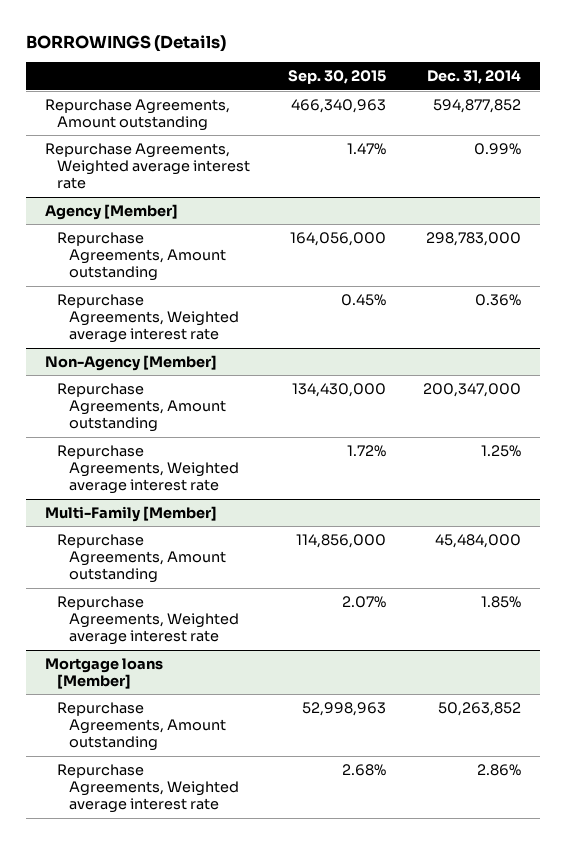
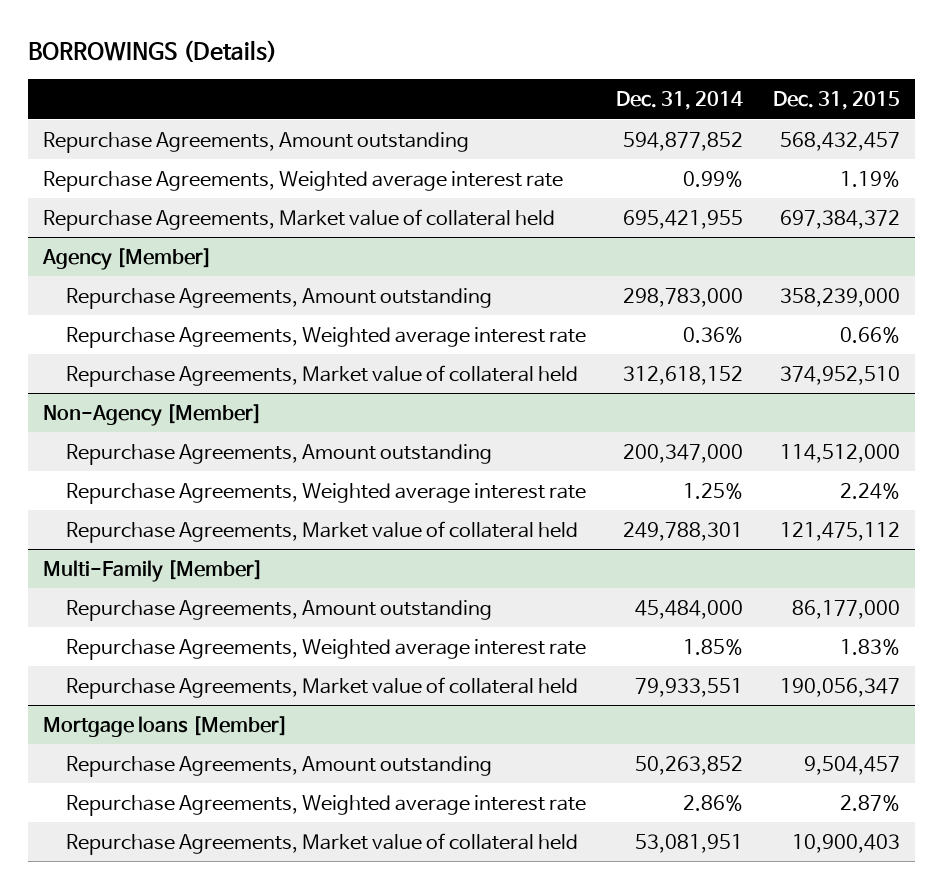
[287,70,386,85] Sep. 30, 2015 -> none
none -> [772,91,900,111] Dec. 31, 2015
none -> [43,208,556,231] Repurchase Agreements, Market value of collateral held
none -> [66,364,579,387] Repurchase Agreements, Market value of collateral held
none -> [66,520,579,543] Repurchase Agreements, Market value of collateral held
none -> [66,676,579,699] Repurchase Agreements, Market value of collateral held
none -> [66,832,579,855] Repurchase Agreements, Market value of collateral held

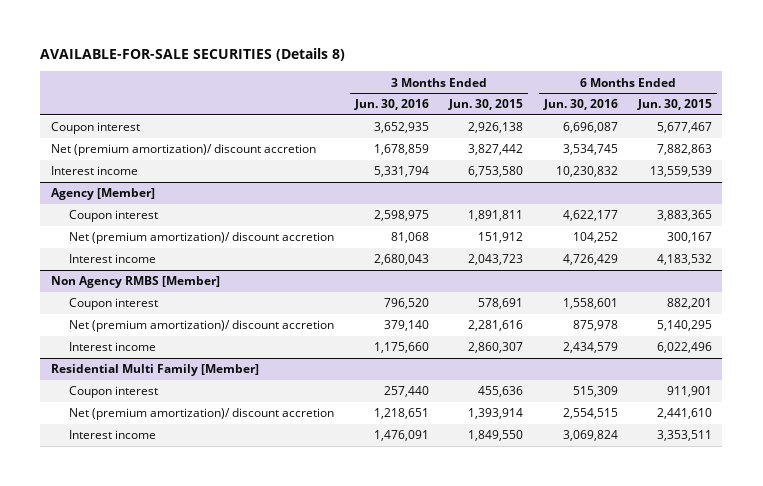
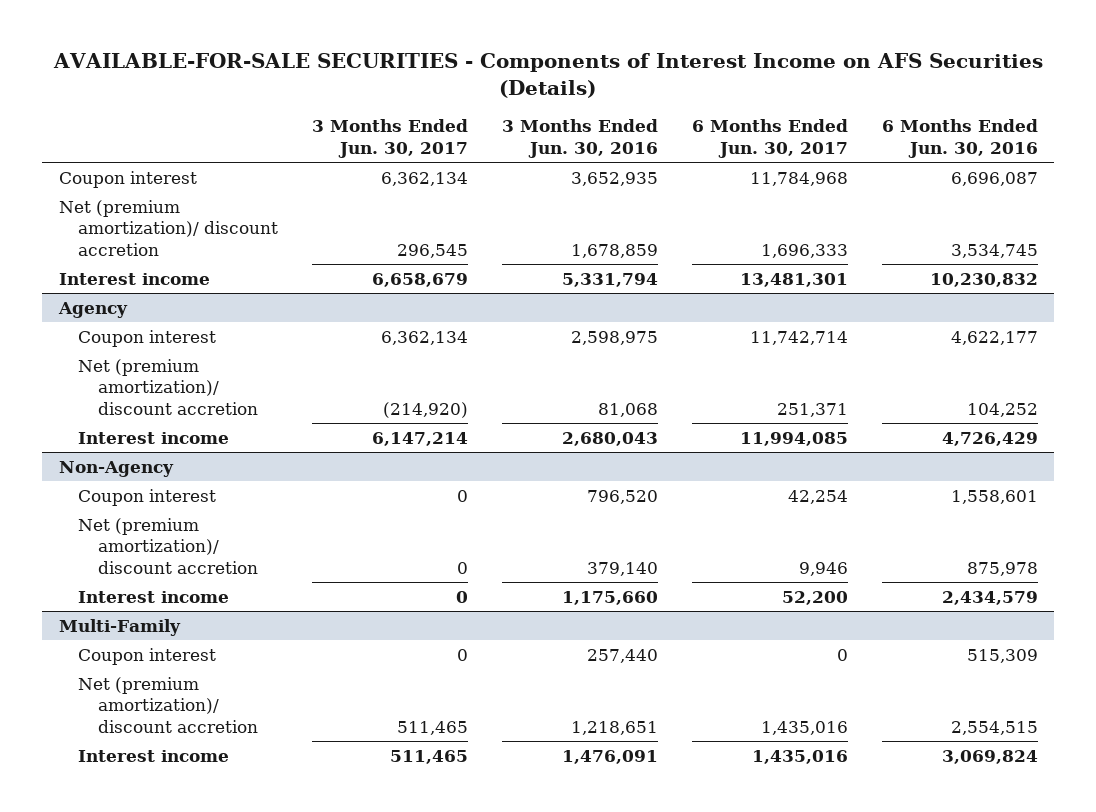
[40,48,346,62] AVAILABLE-FOR-SALE SECURITIES (Details 8) -> [53,53,1044,98] AVAILABLE-FOR-SALE SECURITIES - Components of Interest Income on AFS Securities (Details)
[448,99,524,111] Jun. 30, 2015 -> none
[637,99,713,111] Jun. 30, 2015 -> none
none -> [312,119,469,158] 3 Months Ended Jun. 30, 2017
none -> [691,119,848,158] 6 Months Ended Jun. 30, 2017
[50,188,155,201] Agency [Member] -> [57,301,128,318] Agency
[50,276,220,289] Non Agency RMBS [Member] -> [58,460,174,477] Non-Agency
[50,364,259,377] Residential Multi Family [Member] -> [58,618,181,636] Multi-Family

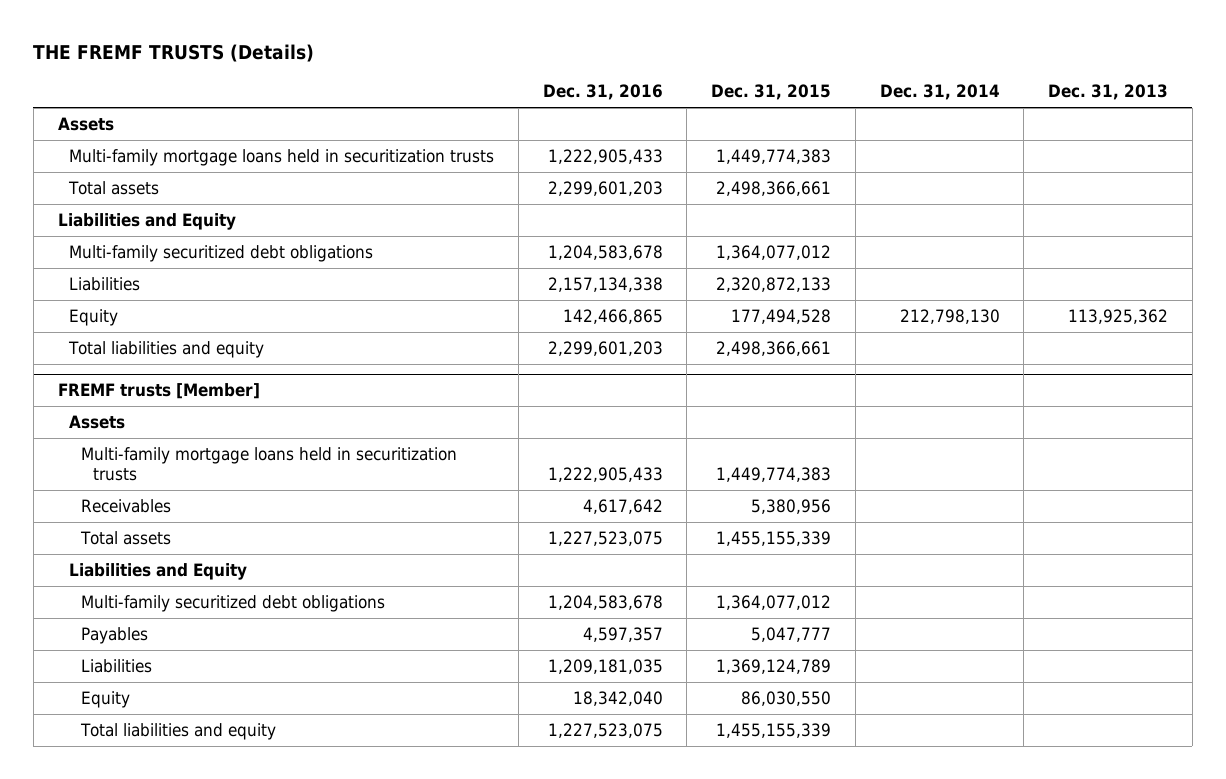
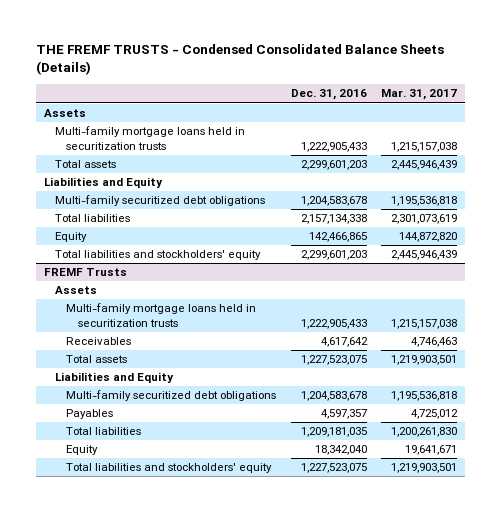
[33,43,315,62] THE FREMF TRUSTS (Details) -> [36,44,445,76] THE FREMF TRUSTS - Condensed Consolidated Balance Sheets (Details)
[711,84,832,101] Dec. 31, 2015 -> none
[879,84,1000,101] Dec. 31, 2014 -> none
[1048,84,1169,101] Dec. 31, 2013 -> none
none -> [381,89,458,101] Mar. 31, 2017
[69,277,141,292] Liabilities -> [55,214,131,223] Total liabilities
[68,341,265,359] Total liabilities and equity -> [55,250,262,261] Total liabilities and stockholders' equity
[57,383,260,400] FREMF trusts [Member] -> [43,268,127,277] FREMF Trusts
[80,659,152,674] Liabilities -> [66,427,142,436] Total liabilities
[79,723,276,741] Total liabilities and equity -> [66,463,273,474] Total liabilities and stockholders' equity

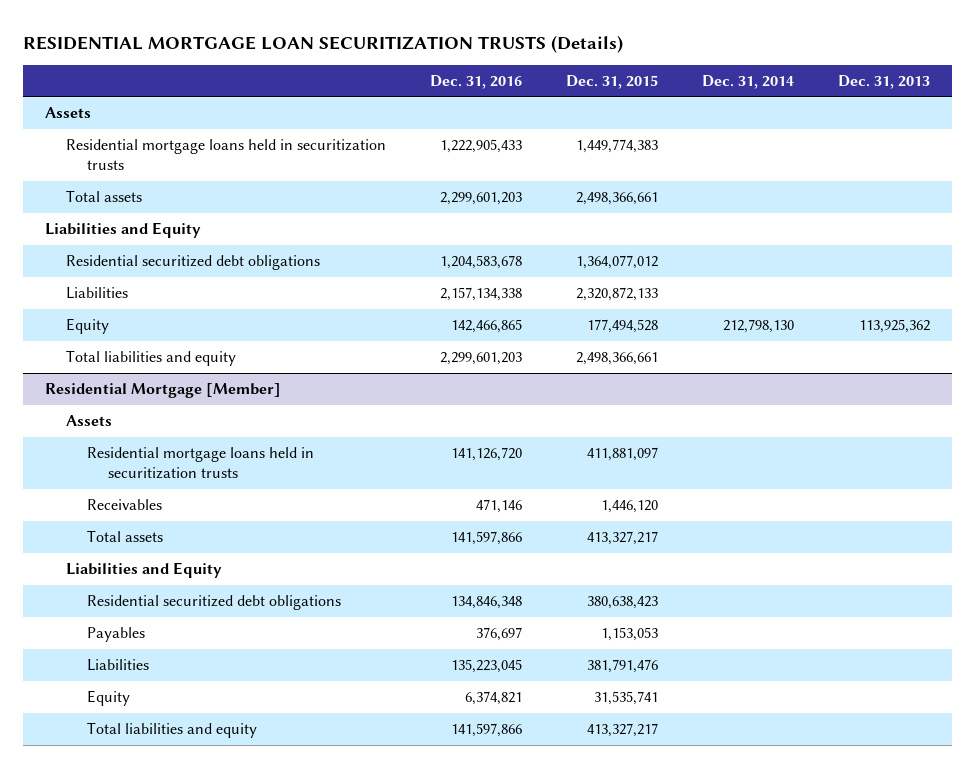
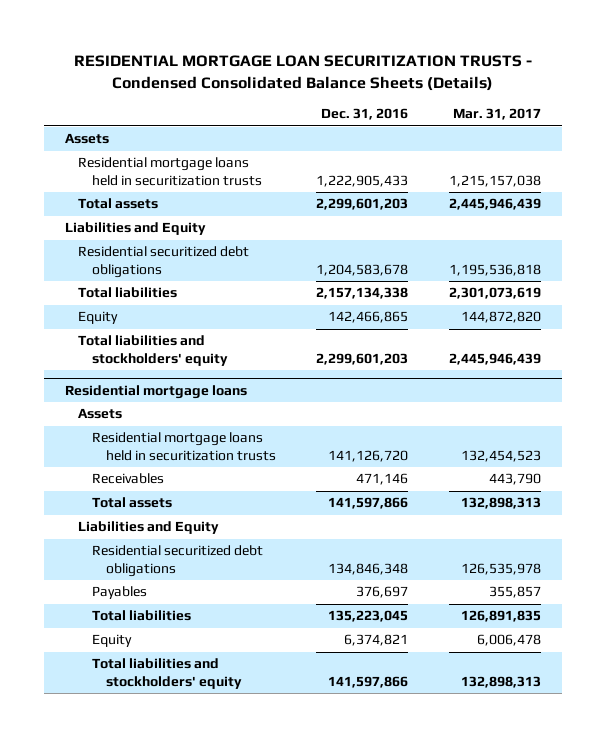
[23,34,624,53] RESIDENTIAL MORTGAGE LOAN SECURITIZATION TRUSTS (Details) -> [73,55,532,91] RESIDENTIAL MORTGAGE LOAN SECURITIZATION TRUSTS - Condensed Consolidated Balance Sheets (Details)
[566,74,659,89] Dec. 31, 2015 -> none
[702,74,795,89] Dec. 31, 2014 -> none
[838,74,931,89] Dec. 31, 2013 -> none
none -> [453,108,542,121] Mar. 31, 2017
[66,287,129,300] Liabilities -> [78,287,178,299] Total liabilities
[66,350,237,367] Total liabilities and equity -> [78,335,228,366] Total liabilities and stockholders' equity
[45,383,282,399] Residential Mortgage [Member] -> [64,385,247,400] Residential mortgage loans
[87,659,150,672] Liabilities -> [91,610,191,622] Total liabilities
[87,722,258,739] Total liabilities and equity -> [91,658,242,689] Total liabilities and stockholders' equity

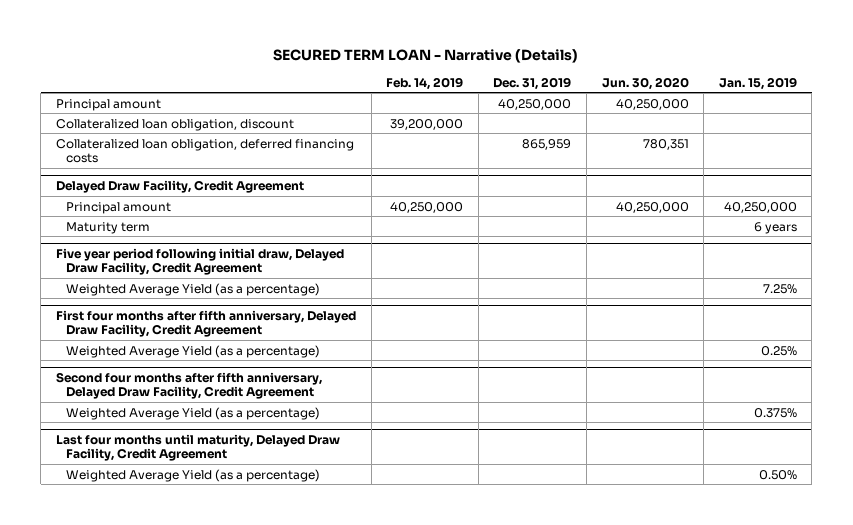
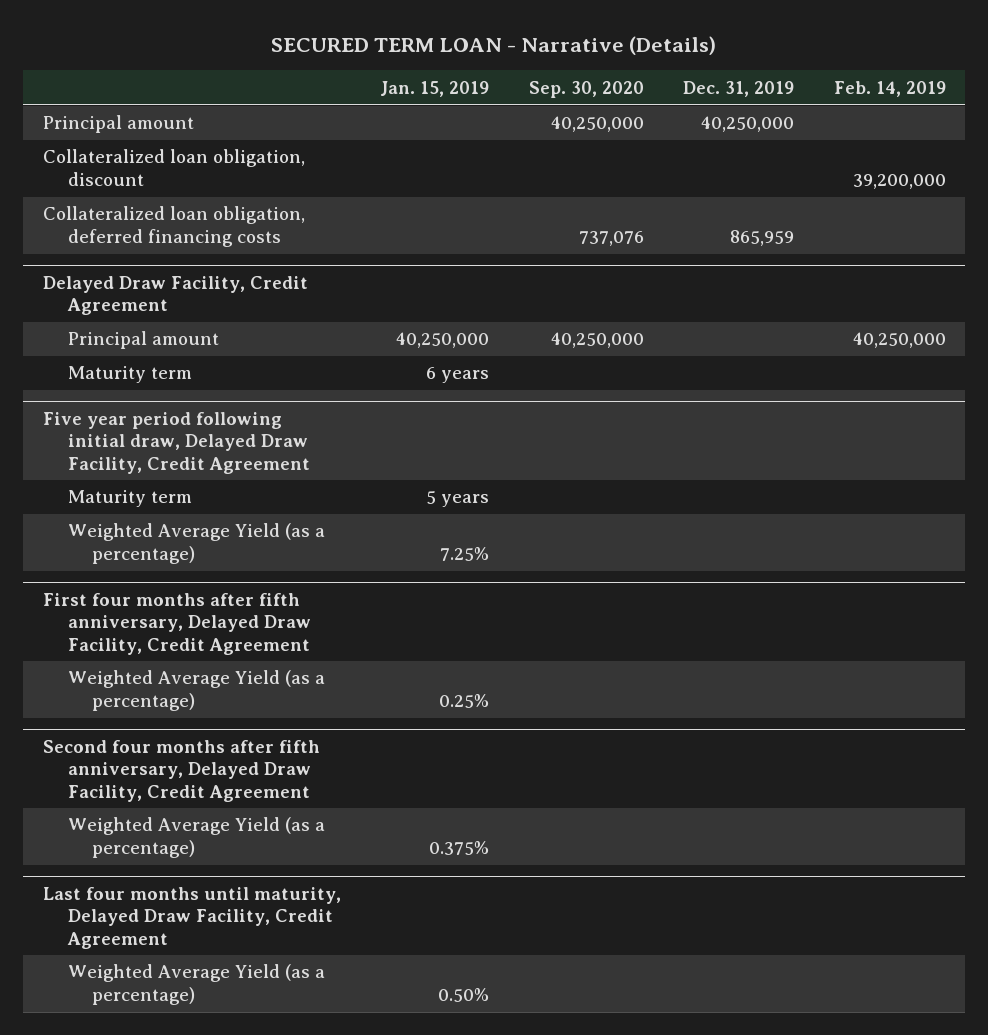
[601,76,689,90] Jun. 30, 2020 -> none
none -> [528,80,644,98] Sep. 30, 2020
none -> [67,490,192,508] Maturity term

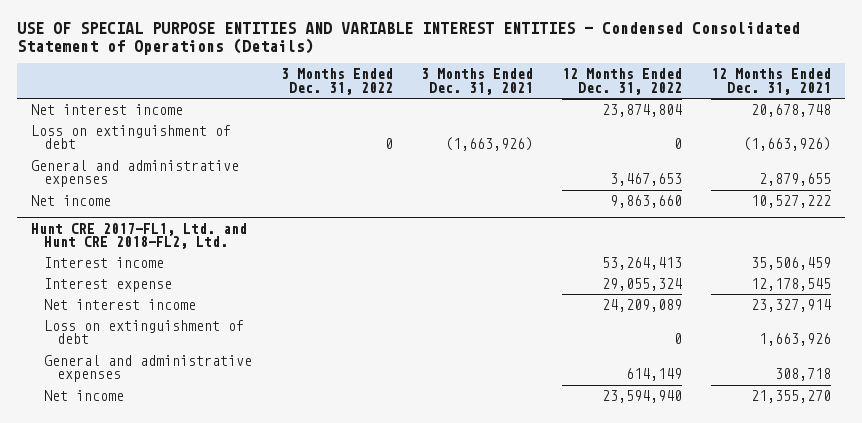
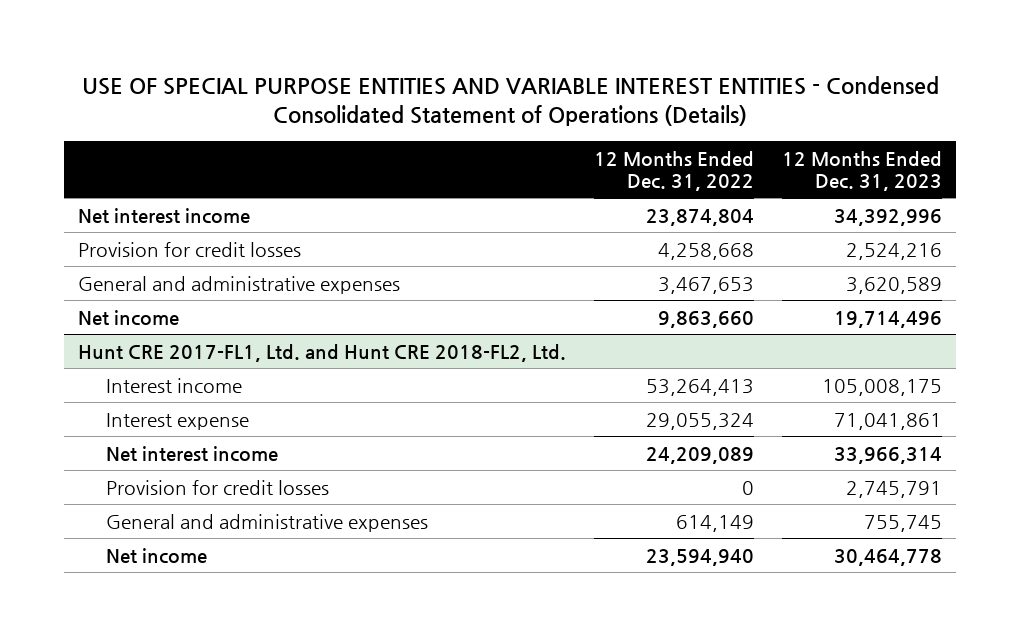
[280,68,393,95] 3 Months Ended Dec. 31, 2022 -> none
[421,68,534,95] 3 Months Ended Dec. 31, 2021 -> none
[710,68,831,95] 12 Months Ended Dec. 31, 2021 -> none
none -> [782,150,943,191] 12 Months Ended Dec. 31, 2023
[31,124,232,150] Loss on extinguishment of debt -> none
none -> [77,241,301,257] Provision for credit losses
[43,319,244,345] Loss on extinguishment of debt -> none
none -> [106,479,330,495] Provision for credit losses

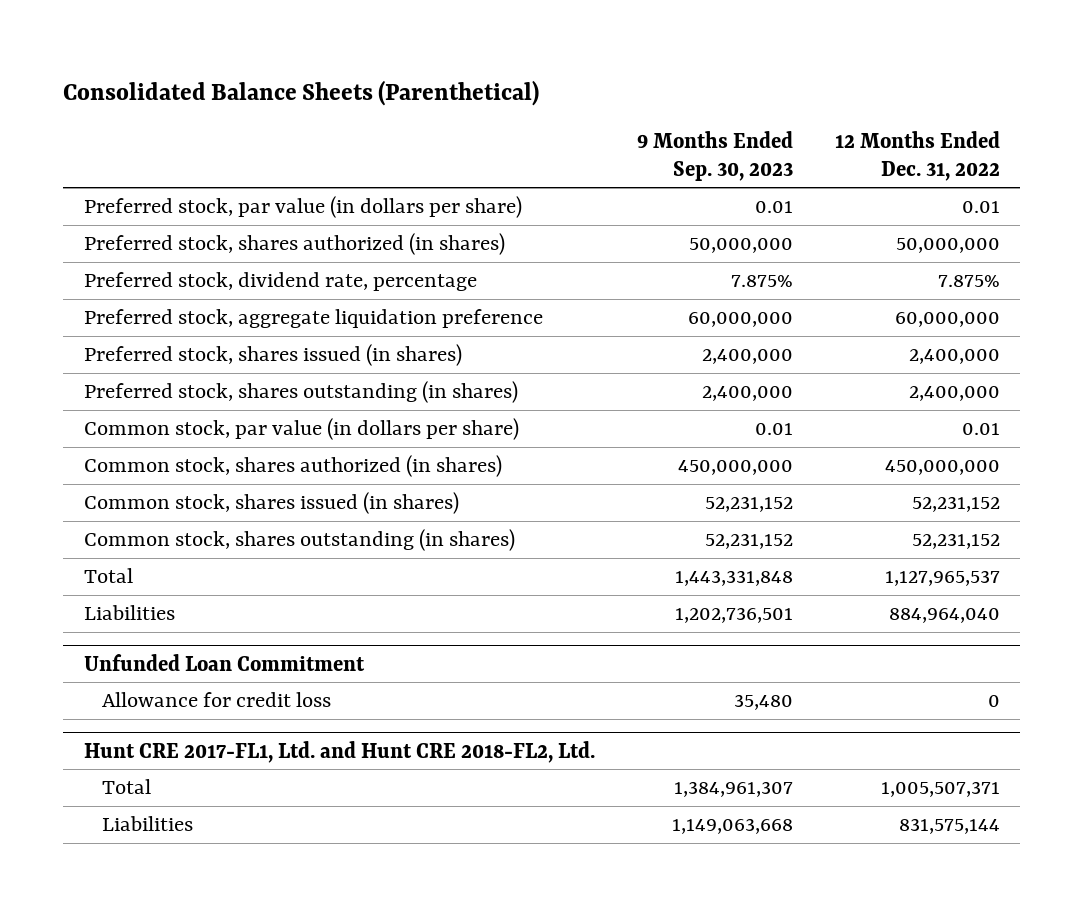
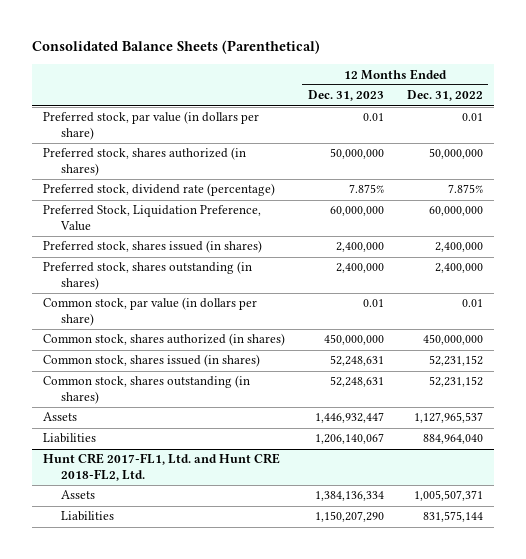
[636,131,793,181] 9 Months Ended Sep. 30, 2023 -> none
none -> [307,90,384,102] Dec. 31, 2023
[84,272,478,292] Preferred stock, dividend rate, percentage -> [42,183,275,197] Preferred stock, dividend rate (percentage)
[84,309,544,329] Preferred stock, aggregate liquidation preference -> [42,205,261,231] Preferred Stock, Liquidation Preference, Value
[84,568,134,584] Total -> [42,412,77,422] Assets
[84,653,366,671] Unfunded Loan Commitment -> none
[102,692,332,708] Allowance for credit loss -> none
[102,779,152,795] Total -> [60,490,95,500] Assets

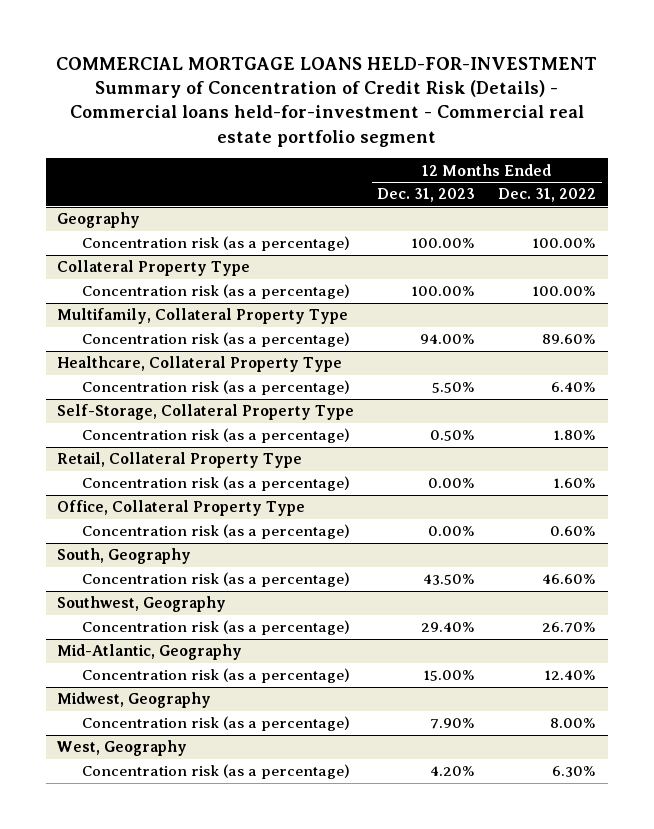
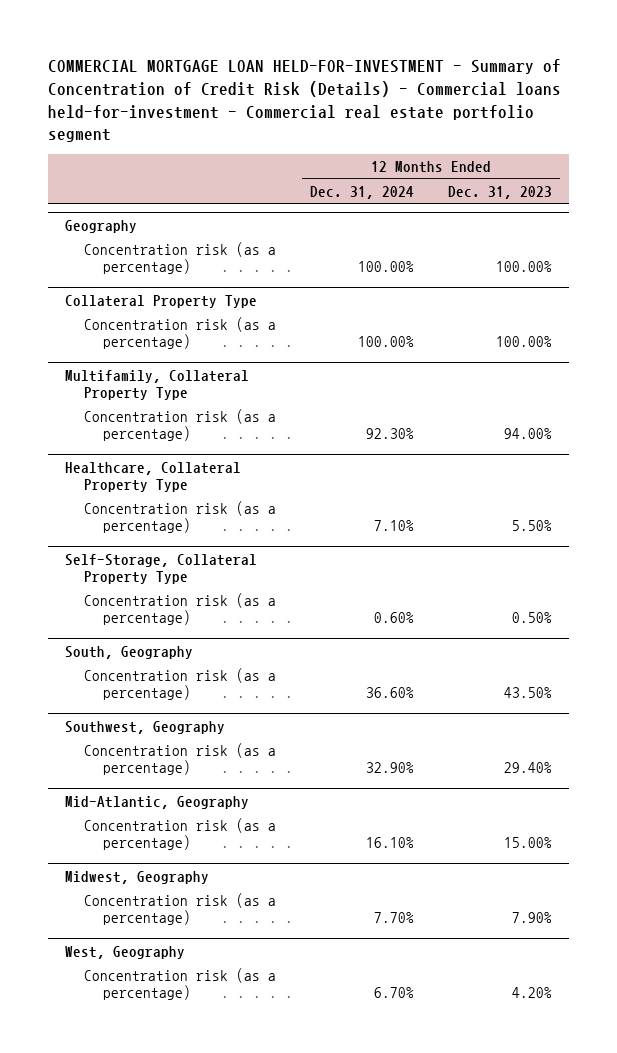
[55,56,597,147] COMMERCIAL MORTGAGE LOANS HELD-FOR-INVESTMENT Summary of Concentration of Credit Risk (Details) - Commercial loans held-for-investment - Commercial real estate portfolio segment -> [48,58,562,143] COMMERCIAL MORTGAGE LOAN HELD-FOR-INVESTMENT - Summary of Concentration of Credit Risk (Details) - Commercial loans held-for-investment - Commercial real estate portfolio segment
[498,188,597,203] Dec. 31, 2022 -> none
none -> [310,185,415,199] Dec. 31, 2024
[57,452,303,469] Retail, Collateral Property Type -> none
[82,476,351,492] Concentration risk (as a percentage) -> none
[57,500,306,517] Office, Collateral Property Type -> none
[82,524,351,540] Concentration risk (as a percentage) -> none

